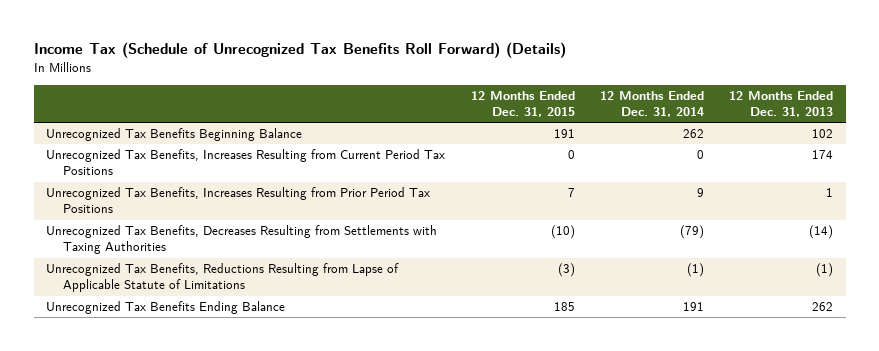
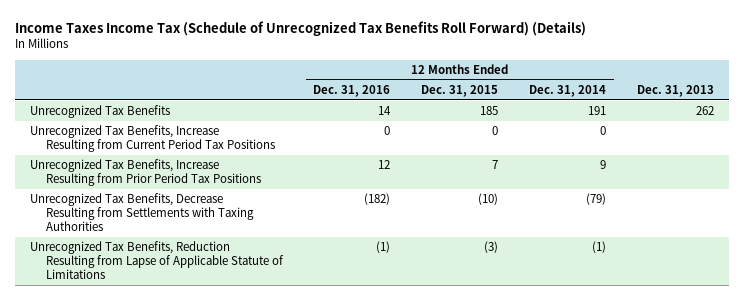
[33,42,566,59] Income Tax (Schedule of Unrecognized Tax Benefits Roll Forward) (Details) -> [14,20,586,36] Income Taxes Income Tax (Schedule of Unrecognized Tax Benefits Roll Forward) (Details)
[728,91,833,118] 12 Months Ended Dec. 31, 2013 -> none
none -> [313,84,391,97] Dec. 31, 2016
none -> [636,84,714,97] Dec. 31, 2013
[46,301,286,315] Unrecognized Tax Benefits Ending Balance -> none
[46,128,303,142] Unrecognized Tax Benefits Beginning Balance -> [30,105,171,119] Unrecognized Tax Benefits
[553,129,575,139] 191 -> [480,106,499,116] 185
[682,129,704,139] 262 -> [587,106,606,116] 191
[46,149,446,176] Unrecognized Tax Benefits, Increases Resulting from Current Period Tax Positions -> [30,125,275,152] Unrecognized Tax Benefits, Increase Resulting from Current Period Tax Positions
[46,187,431,214] Unrecognized Tax Benefits, Increases Resulting from Prior Period Tax Positions -> [30,159,261,186] Unrecognized Tax Benefits, Increase Resulting from Prior Period Tax Positions
[46,225,438,255] Unrecognized Tax Benefits, Decreases Resulting from Settlements with Taxing Authorities -> [30,193,254,231] Unrecognized Tax Benefits, Decrease Resulting from Settlements with Taxing Authorities
[46,263,400,293] Unrecognized Tax Benefits, Reductions Resulting from Lapse of Applicable Statute of Limitations -> [30,241,284,279] Unrecognized Tax Benefits, Reduction Resulting from Lapse of Applicable Statute of Limitations

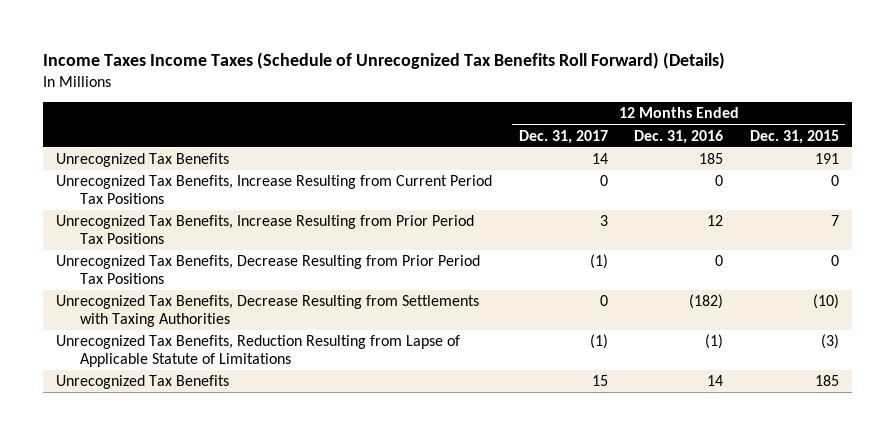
[14,20,586,36] Income Taxes Income Tax (Schedule of Unrecognized Tax Benefits Roll Forward) (Details) -> [42,52,725,70] Income Taxes Income Taxes (Schedule of Unrecognized Tax Benefits Roll Forward) (Details)
[528,84,606,97] Dec. 31, 2014 -> none
[636,84,714,97] Dec. 31, 2013 -> none
none -> [518,129,608,144] Dec. 31, 2017
none -> [55,153,229,168] Unrecognized Tax Benefits
none -> [55,255,480,284] Unrecognized Tax Benefits, Decrease Resulting from Prior Period Tax Positions
[30,105,171,119] Unrecognized Tax Benefits -> [55,375,229,390] Unrecognized Tax Benefits

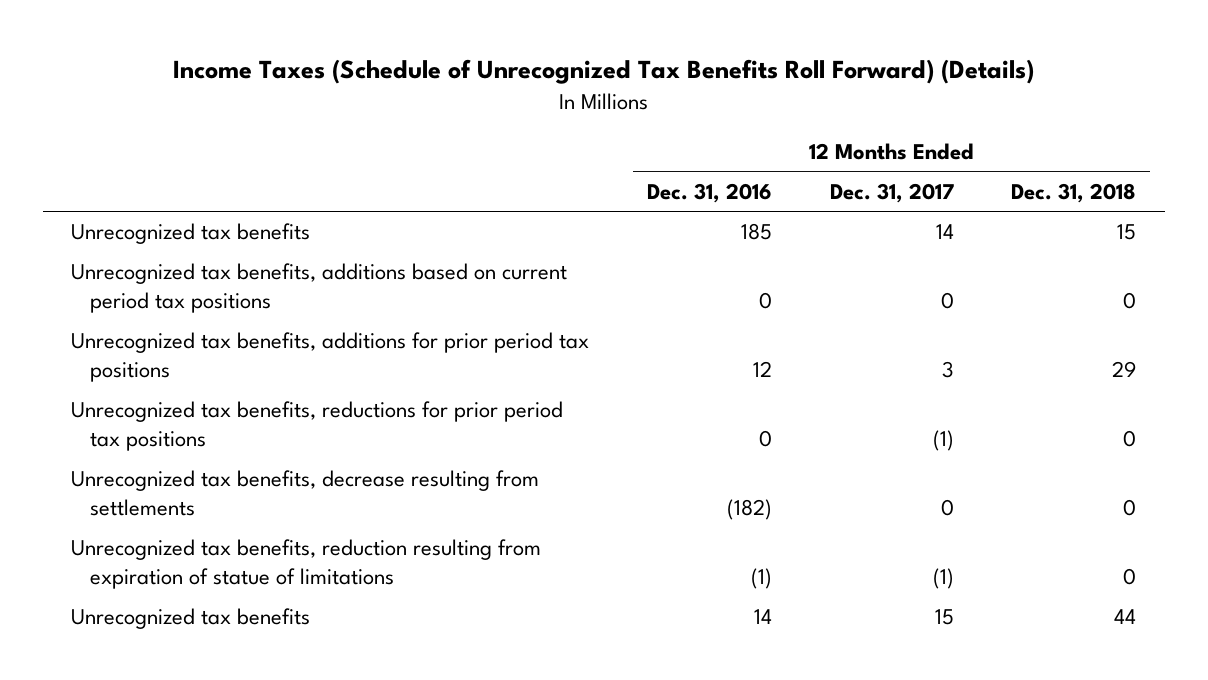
[42,52,725,70] Income Taxes Income Taxes (Schedule of Unrecognized Tax Benefits Roll Forward) (Details) -> [172,58,1034,84] Income Taxes (Schedule of Unrecognized Tax Benefits Roll Forward) (Details)
[749,129,839,144] Dec. 31, 2015 -> none
none -> [1011,182,1137,203] Dec. 31, 2018
[55,153,229,168] Unrecognized Tax Benefits -> [71,223,311,245] Unrecognized tax benefits
[55,175,492,204] Unrecognized Tax Benefits, Increase Resulting from Current Period Tax Positions -> [71,263,568,314] Unrecognized tax benefits, additions based on current period tax positions
[55,215,474,244] Unrecognized Tax Benefits, Increase Resulting from Prior Period Tax Positions -> [71,332,590,383] Unrecognized tax benefits, additions for prior period tax positions
[55,255,480,284] Unrecognized Tax Benefits, Decrease Resulting from Prior Period Tax Positions -> [71,401,564,452] Unrecognized tax benefits, reductions for prior period tax positions
[55,295,479,327] Unrecognized Tax Benefits, Decrease Resulting from Settlements with Taxing Authorities -> [71,470,540,517] Unrecognized tax benefits, decrease resulting from settlements
[55,335,460,367] Unrecognized Tax Benefits, Reduction Resulting from Lapse of Applicable Statute of Limitations -> [71,539,542,590] Unrecognized tax benefits, reduction resulting from expiration of statue of limitations
[55,375,229,390] Unrecognized Tax Benefits -> [71,608,311,630] Unrecognized tax benefits

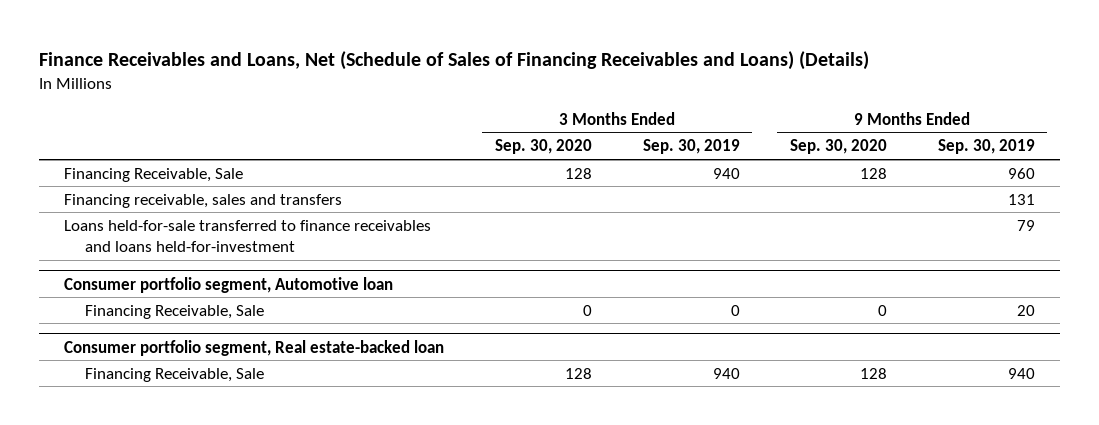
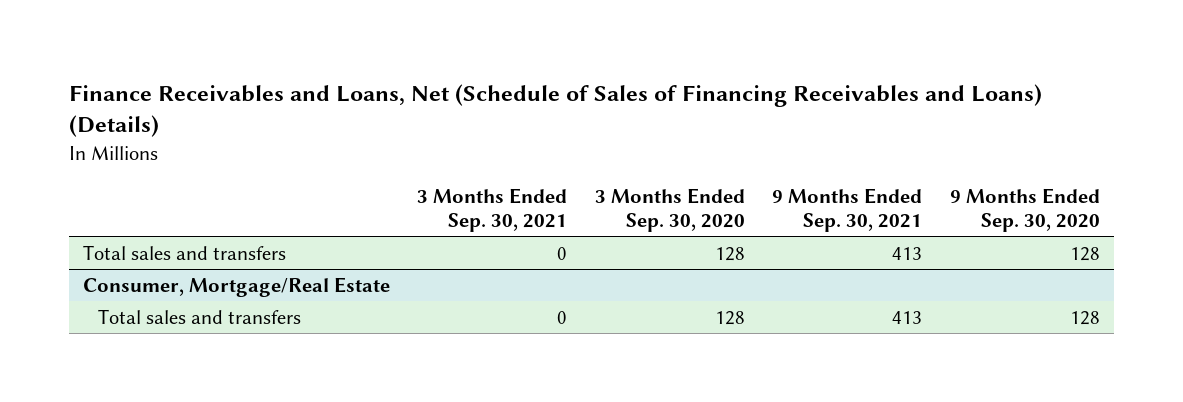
[642,139,740,155] Sep. 30, 2019 -> none
[937,139,1035,155] Sep. 30, 2019 -> none
none -> [417,187,568,232] 3 Months Ended Sep. 30, 2021
none -> [772,187,923,232] 9 Months Ended Sep. 30, 2021
[64,193,343,208] Financing receivable, sales and transfers -> none
[64,219,432,253] Loans held-for-sale transferred to finance receivables and loans held-for-investment -> none
[64,276,394,293] Consumer portfolio segment, Automotive loan -> none
[85,304,265,319] Financing Receivable, Sale -> none
[64,339,445,356] Consumer portfolio segment, Real estate-backed loan -> none
[64,167,244,182] Financing Receivable, Sale -> [82,244,286,260] Total sales and transfers
none -> [82,276,390,297] Consumer, Mortgage/Real Estate
[85,367,265,382] Financing Receivable, Sale -> [97,308,301,324] Total sales and transfers

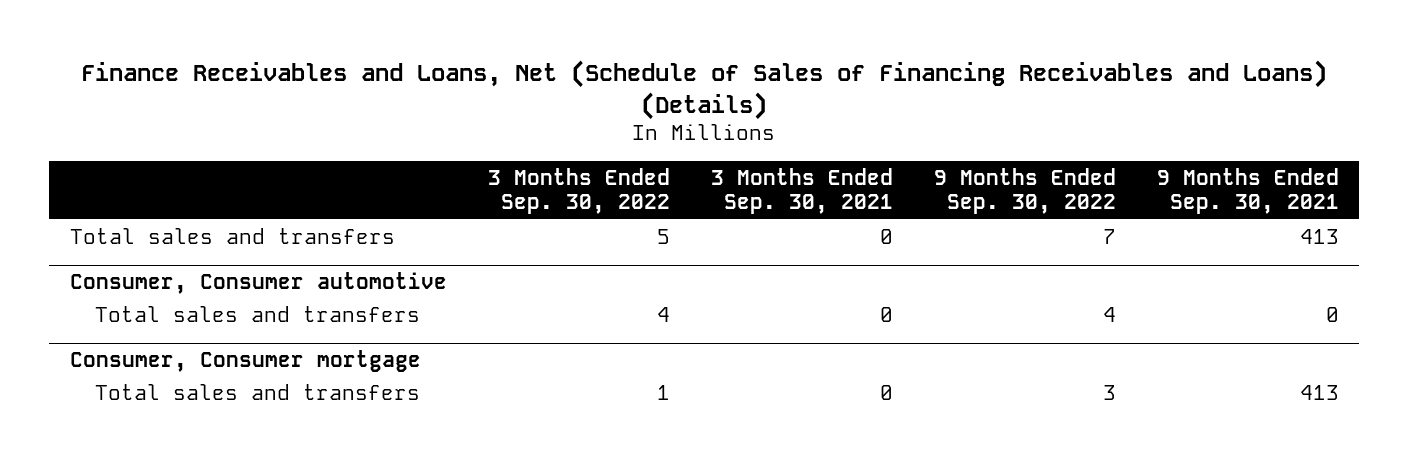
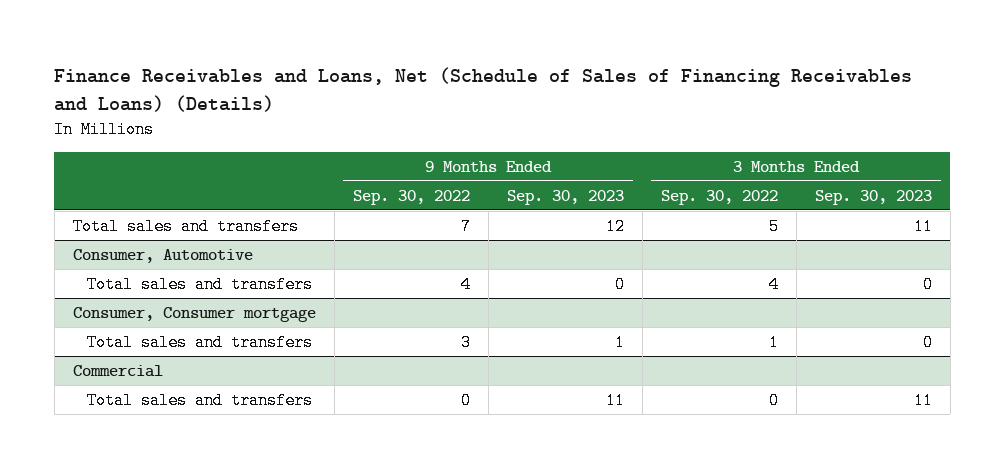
[710,167,893,215] 3 Months Ended Sep. 30, 2021 -> none
[1156,167,1339,215] 9 Months Ended Sep. 30, 2021 -> none
none -> [506,189,624,205] Sep. 30, 2023
none -> [814,189,932,205] Sep. 30, 2023
[69,272,447,295] Consumer, Consumer automotive -> [72,248,253,263] Consumer, Automotive
none -> [72,364,163,377] Commercial
none -> [87,391,314,409] Total sales and transfers

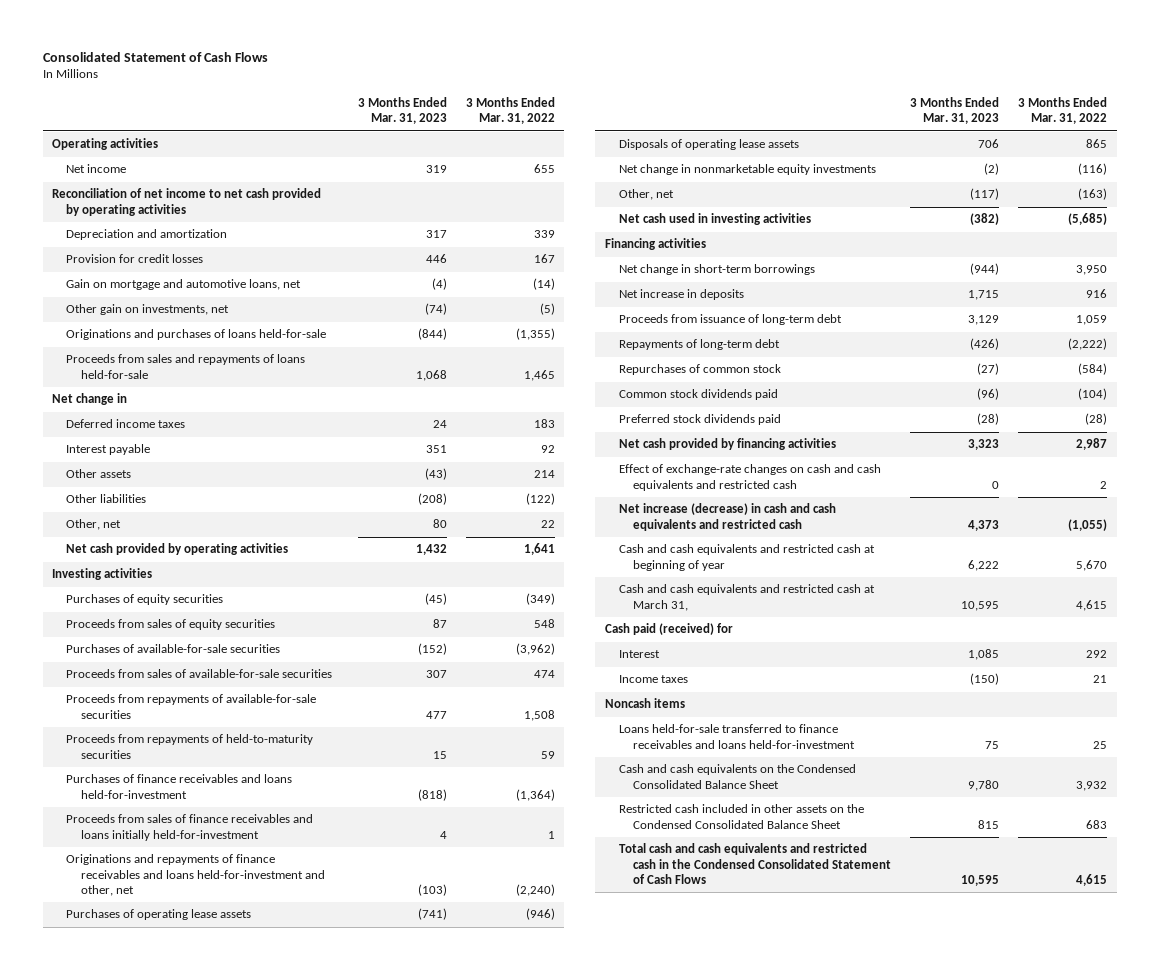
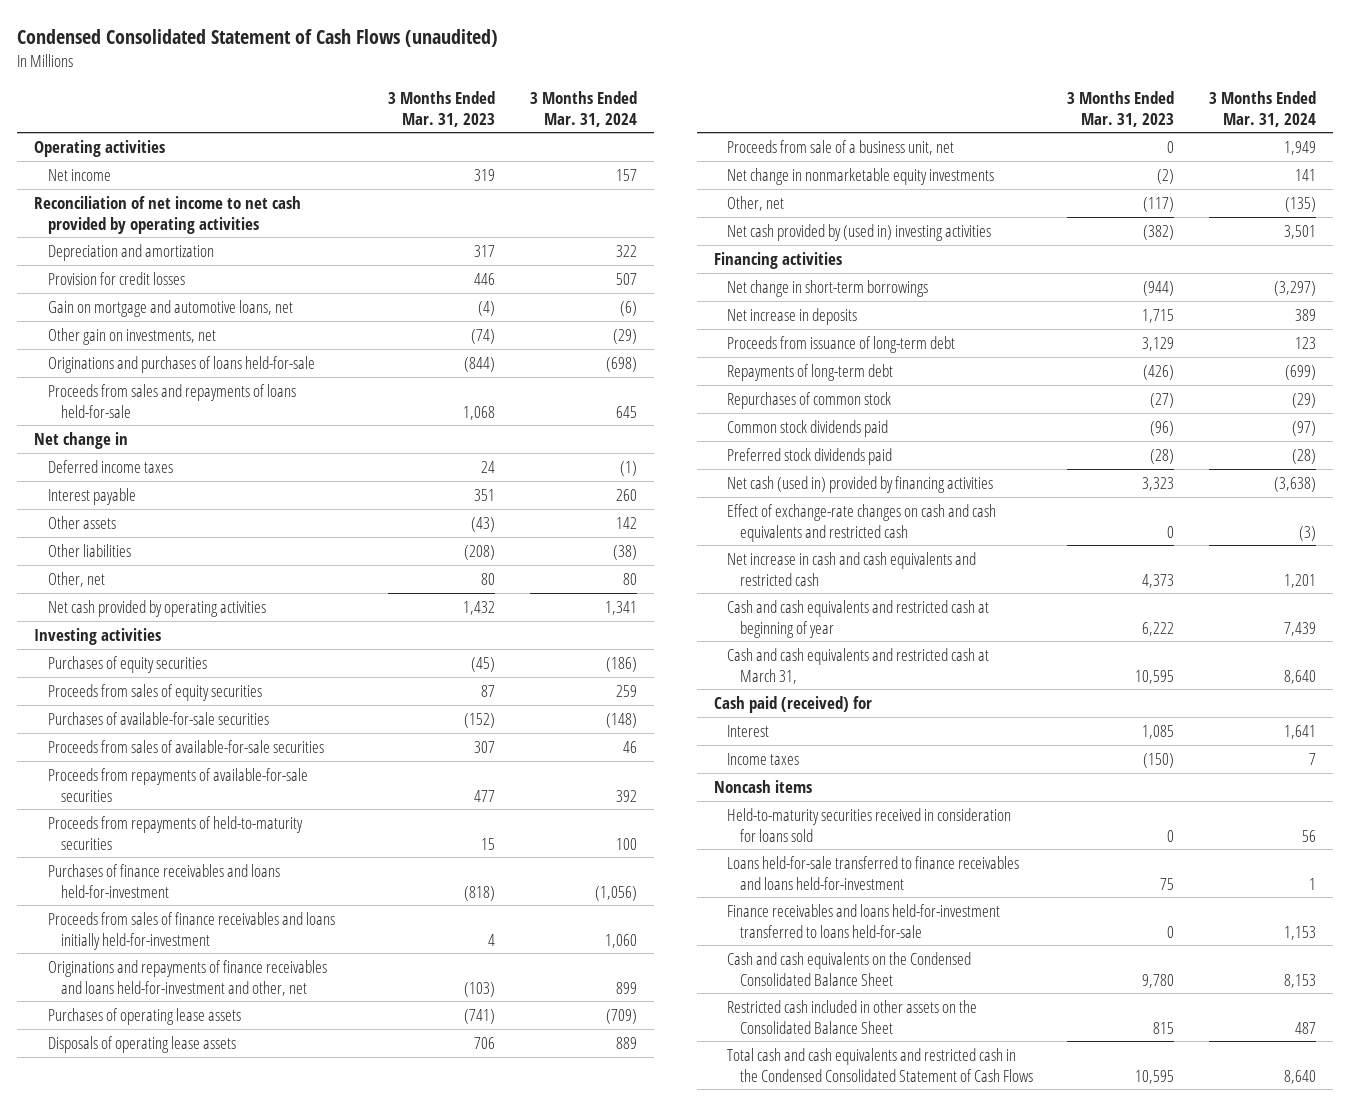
[42,51,268,62] Consolidated Statement of Cash Flows -> [17,28,499,47] Condensed Consolidated Statement of Cash Flows (unaudited)
[465,97,555,125] 3 Months Ended Mar. 31, 2022 -> none
none -> [529,90,637,127] 3 Months Ended Mar. 31, 2024
none -> [726,139,954,155] Proceeds from sale of a business unit, net
[618,213,811,226] Net cash used in investing activities -> [726,223,991,241] Net cash provided by (used in) investing activities
[618,438,836,451] Net cash provided by financing activities -> [726,475,993,493] Net cash (used in) provided by financing activities
[618,503,836,531] Net increase (decrease) in cash and cash equivalents and restricted cash -> [726,551,976,586] Net increase in cash and cash equivalents and restricted cash
none -> [726,807,1011,842] Held-to-maturity securities received in consideration for loans sold
none -> [726,903,1000,938] Finance receivables and loans held-for-investment transferred to loans held-for-sale
[618,804,864,829] Restricted cash included in other assets on the Condensed Consolidated Balance Sheet -> [726,999,977,1034] Restricted cash included in other assets on the Consolidated Balance Sheet

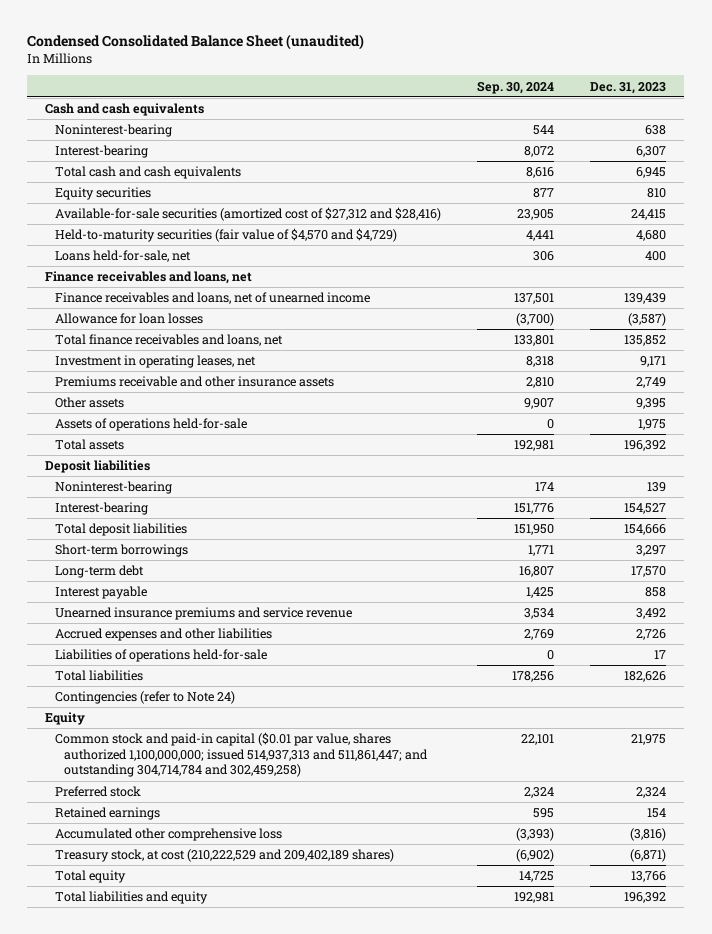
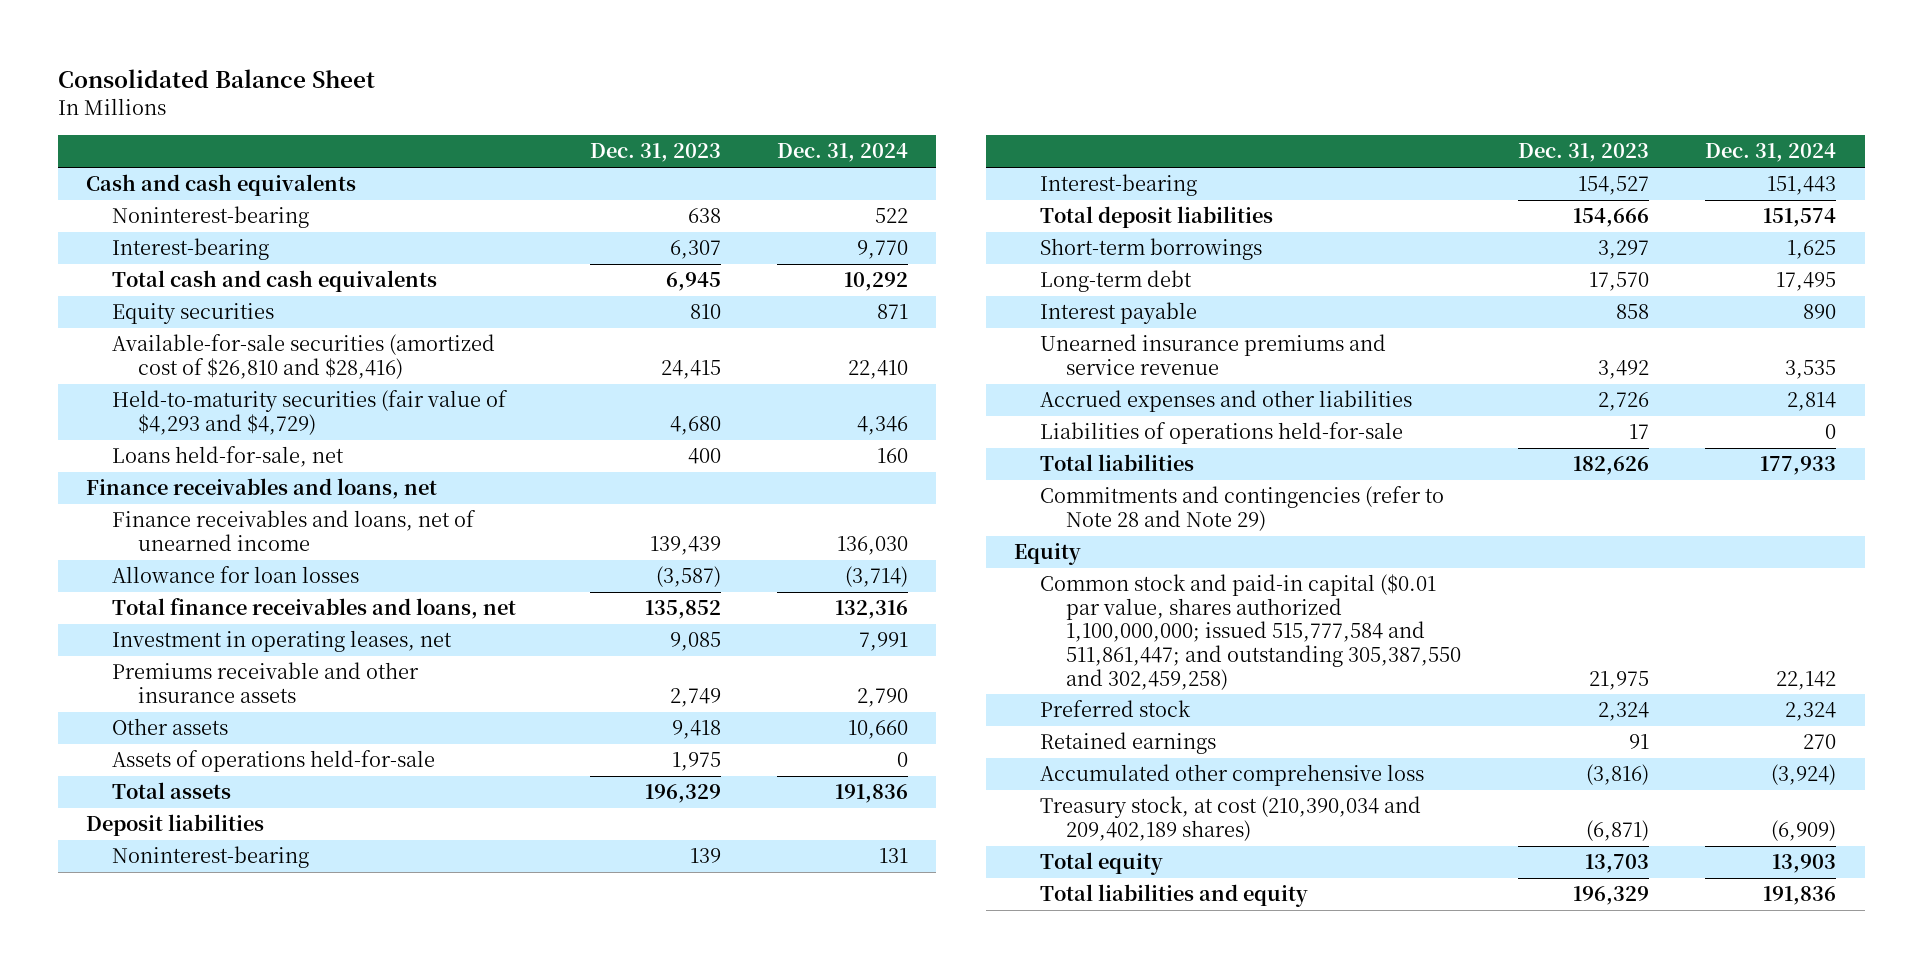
[27,34,365,51] Condensed Consolidated Balance Sheet (unaudited) -> [57,69,375,89] Consolidated Balance Sheet
[476,80,554,94] Sep. 30, 2024 -> none
none -> [777,143,909,163] Dec. 31, 2024
[54,207,441,222] Available-for-sale securities (amortized cost of $27,312 and $28,416) -> [111,334,495,379] Available-for-sale securities (amortized cost of $26,810 and $28,416)
[54,228,397,243] Held-to-maturity securities (fair value of $4,570 and $4,729) -> [111,390,508,435] Held-to-maturity securities (fair value of $4,293 and $4,729)
[640,356,667,368] 9,171 -> [669,632,721,652] 9,085
[636,398,667,410] 9,395 -> [671,720,721,740] 9,418
[624,440,667,452] 196,392 -> [644,784,721,804] 196,329
[54,691,235,705] Contingencies (refer to Note 24) -> [1040,486,1445,531] Commitments and contingencies (refer to Note 28 and Note 29)
[54,732,429,778] Common stock and paid-in capital ($0.01 par value, shares authorized 1,100,000,000; issued 514,937,313 and 511,861,447; and outstanding 304,714,784 and 302,459,258) -> [1040,574,1461,690] Common stock and paid-in capital ($0.01 par value, shares authorized 1,100,000,000; issued 515,777,584 and 511,861,447; and outstanding 305,387,550 and 302,459,258)
[647,808,667,819] 154 -> [1628,734,1649,750] 91
[54,849,394,863] Treasury stock, at cost (210,222,529 and 209,402,189 shares) -> [1040,796,1422,841] Treasury stock, at cost (210,390,034 and 209,402,189 shares)
[631,871,667,883] 13,766 -> [1584,854,1649,874] 13,703
[624,892,667,904] 196,392 -> [1572,886,1649,906] 196,329

